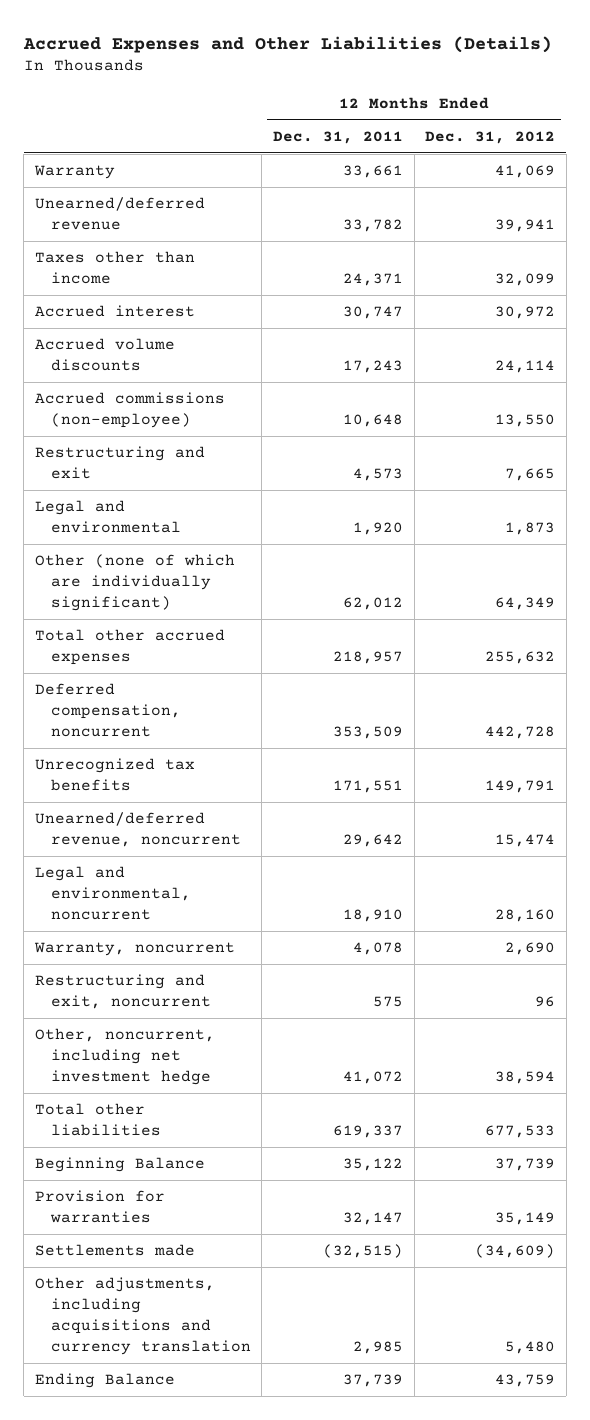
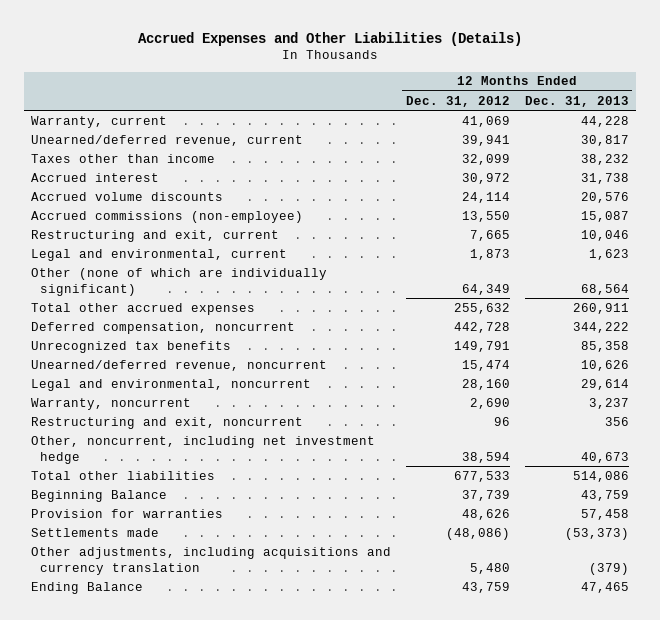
[272,130,403,144] Dec. 31, 2011 -> none
none -> [524,95,629,107] Dec. 31, 2013
[33,165,115,180] Warranty -> [30,115,167,128] Warranty, current
[34,197,205,231] Unearned/deferred revenue -> [30,134,303,146] Unearned/deferred revenue, current
[34,446,205,480] Restructuring and exit -> [30,229,279,242] Restructuring and exit, current
[34,500,181,534] Legal and environmental -> [30,248,287,261] Legal and environmental, current
[495,1212,556,1226] 35,149 -> [461,508,510,520] 48,626
[475,1244,556,1259] (34,609) -> [445,527,510,540] (48,086)

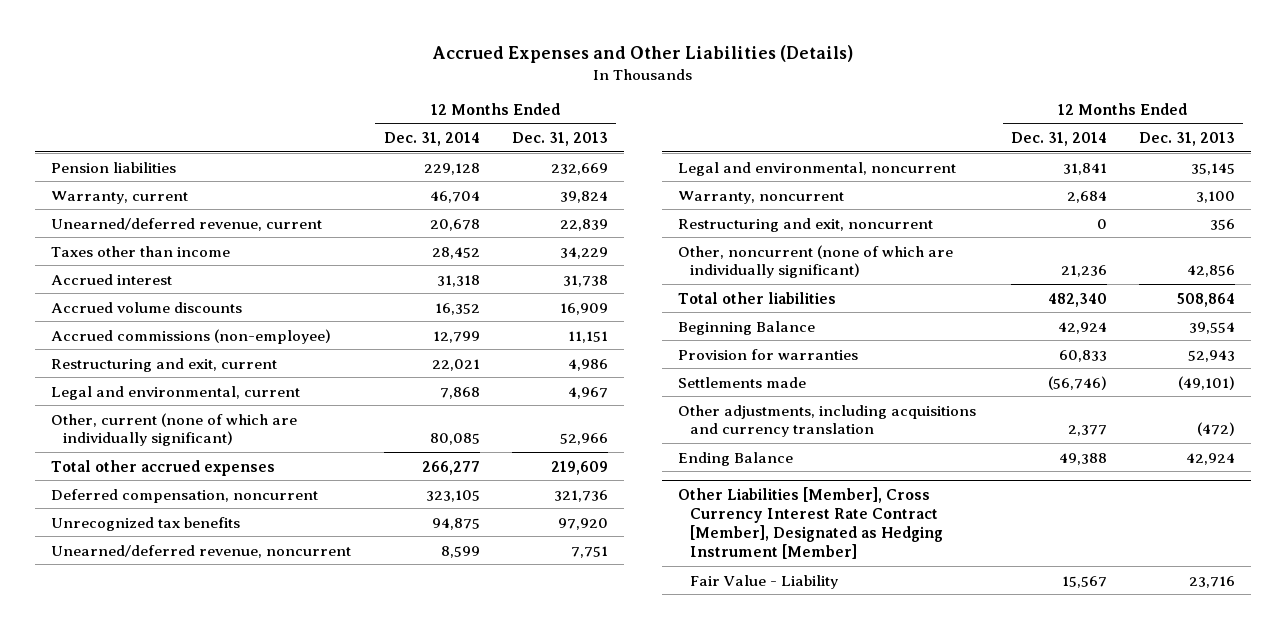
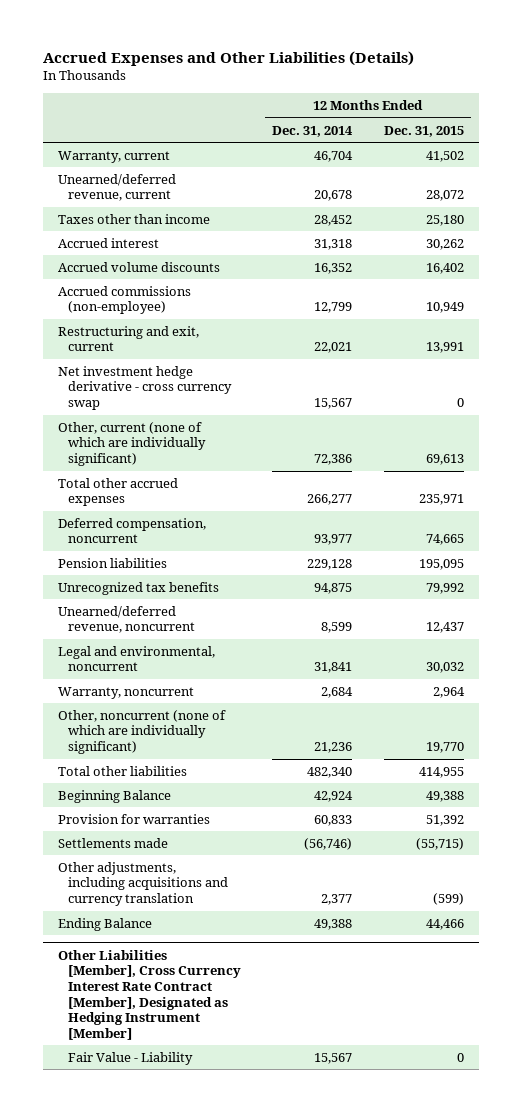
[511,131,608,146] Dec. 31, 2013 -> none
none -> [383,125,464,137] Dec. 31, 2015
[51,385,301,400] Legal and environmental, current -> none
none -> [58,365,233,411] Net investment hedge derivative - cross currency swap
[429,433,480,446] 80,085 -> [314,454,353,466] 72,386
[425,489,480,502] 323,105 -> [314,534,353,546] 93,977
[51,161,177,173] Pension liabilities -> [58,557,168,568] Pension liabilities
[678,217,934,232] Restructuring and exit, noncurrent -> none

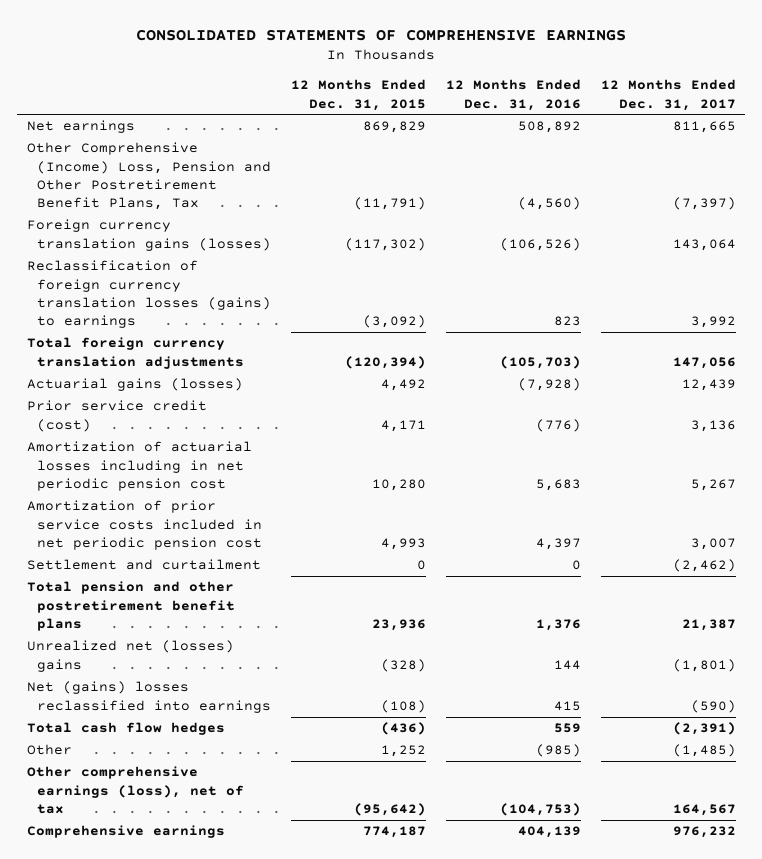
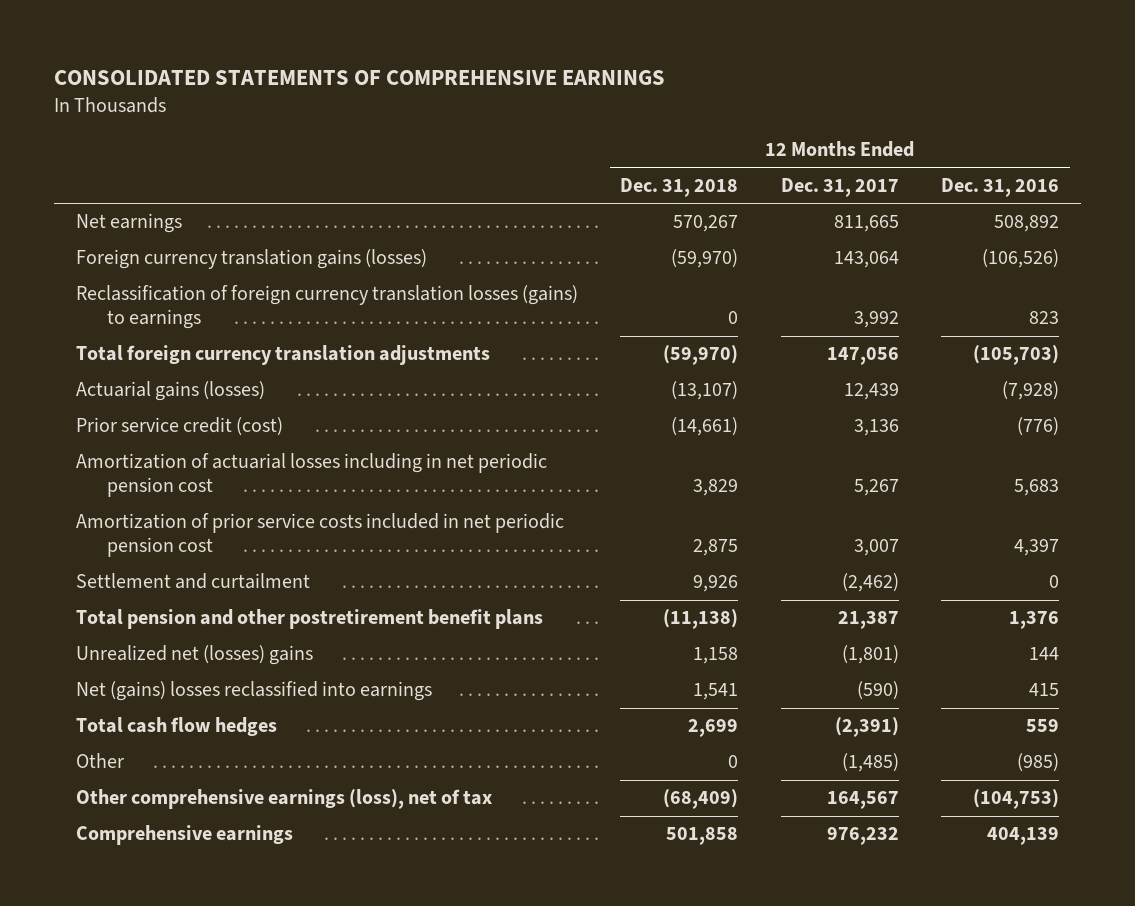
[290,79,426,111] 12 Months Ended Dec. 31, 2015 -> none
none -> [620,177,739,197] Dec. 31, 2018
[26,142,272,211] Other Comprehensive (Income) Loss, Pension and Other Postretirement Benefit Plans, Tax -> none

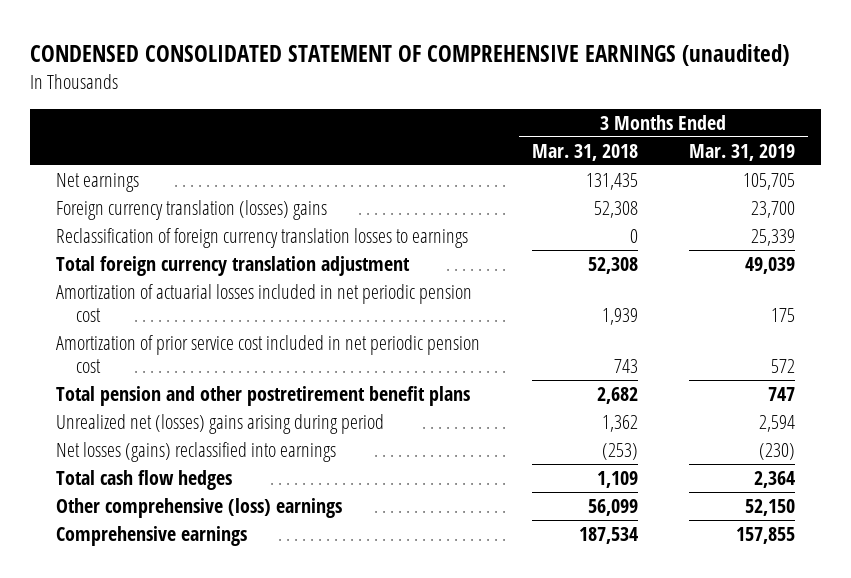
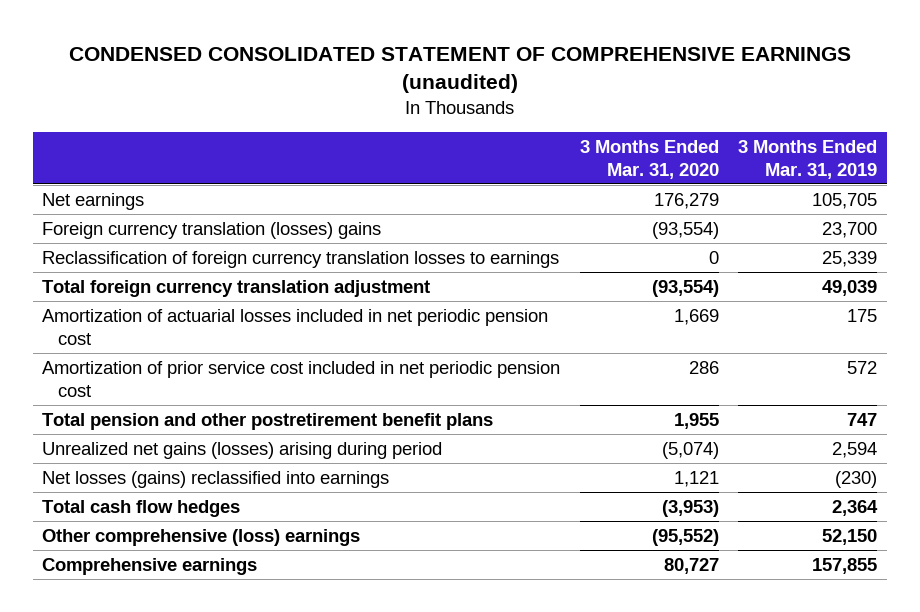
[531,143,638,161] Mar. 31, 2018 -> none
none -> [579,139,719,179] 3 Months Ended Mar. 31, 2020
[56,414,385,435] Unrealized net (losses) gains arising during period -> [42,441,443,459] Unrealized net gains (losses) arising during period

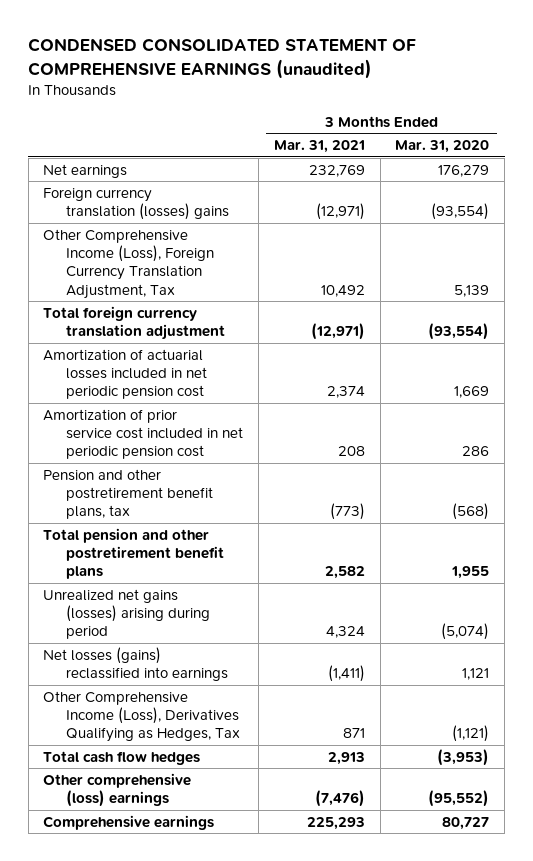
[738,139,878,179] 3 Months Ended Mar. 31, 2019 -> none
none -> [273,140,365,154] Mar. 31, 2021
[42,250,560,268] Reclassification of foreign currency translation losses to earnings -> none
none -> [43,228,215,299] Other Comprehensive Income (Loss), Foreign Currency Translation Adjustment, Tax
none -> [43,468,214,520] Pension and other postretirement benefit plans, tax
none -> [43,690,241,743] Other Comprehensive Income (Loss), Derivatives Qualifying as Hedges, Tax

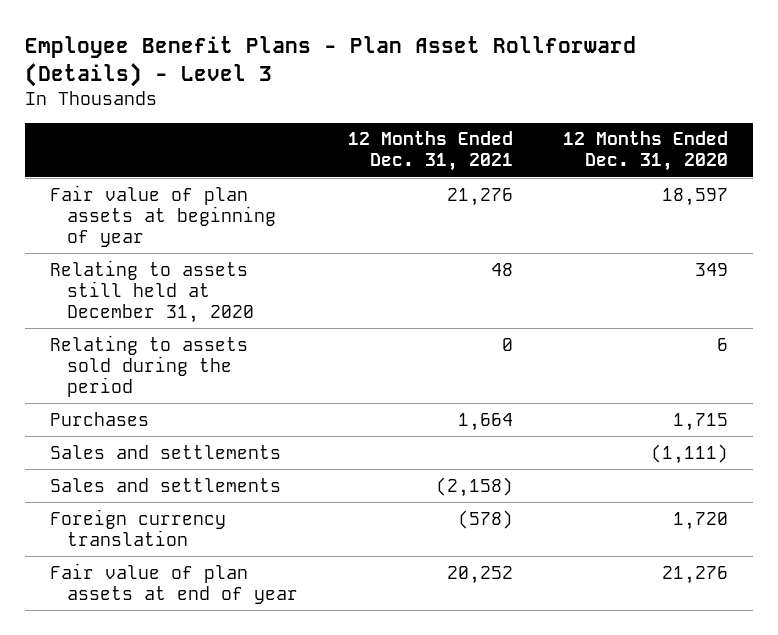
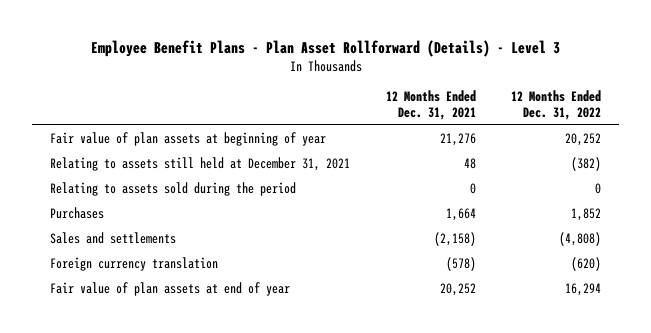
[562,131,728,172] 12 Months Ended Dec. 31, 2020 -> none
none -> [511,90,602,120] 12 Months Ended Dec. 31, 2022
[49,259,254,323] Relating to assets still held at December 31, 2020 -> [49,157,350,172] Relating to assets still held at December 31, 2021
[49,444,281,459] Sales and settlements -> none

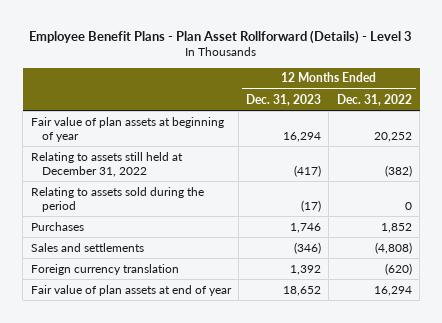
[385,90,476,120] 12 Months Ended Dec. 31, 2021 -> none
none -> [246,93,322,106] Dec. 31, 2023
[49,157,350,172] Relating to assets still held at December 31, 2021 -> [30,151,183,177] Relating to assets still held at December 31, 2022

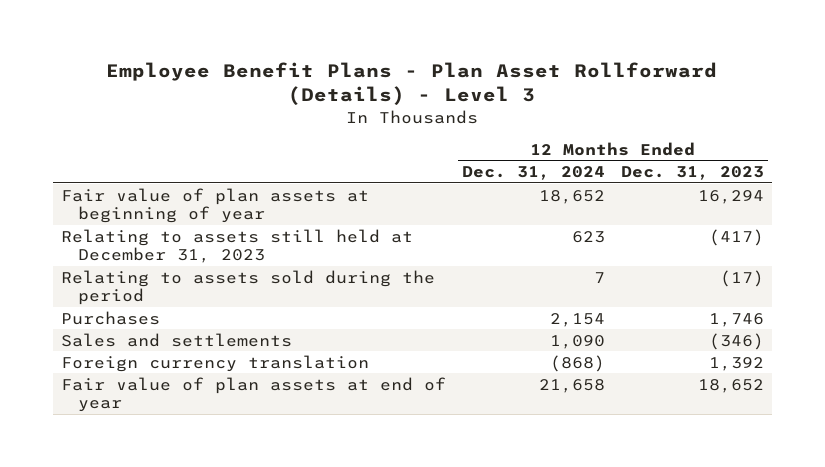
[336,93,412,106] Dec. 31, 2022 -> none
none -> [461,166,605,181] Dec. 31, 2024
[30,151,183,177] Relating to assets still held at December 31, 2022 -> [60,228,413,264] Relating to assets still held at December 31, 2023

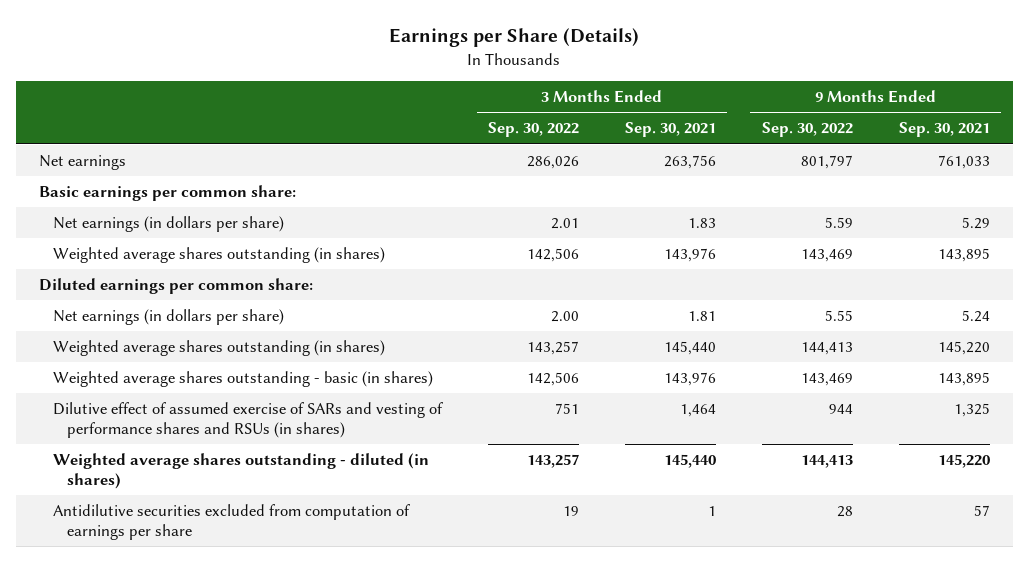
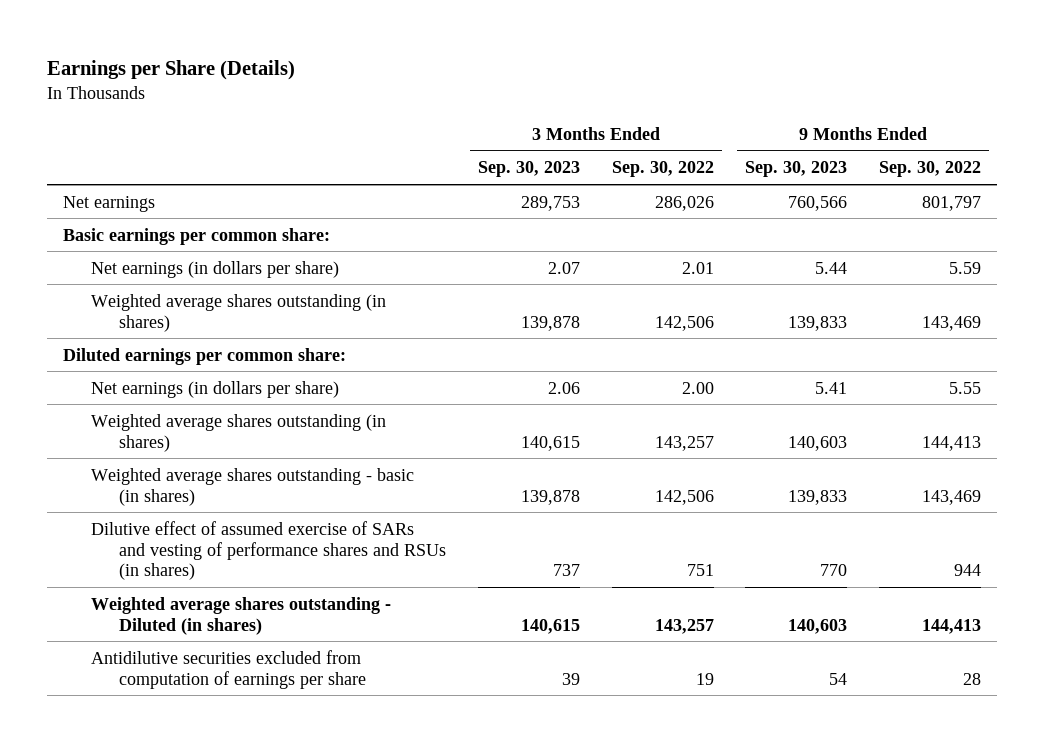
[624,122,716,138] Sep. 30, 2021 -> none
[898,122,990,138] Sep. 30, 2021 -> none
none -> [478,161,581,178] Sep. 30, 2023
none -> [745,161,848,178] Sep. 30, 2023
[53,452,430,490] Weighted average shares outstanding - diluted (in shares) -> [91,596,392,635] Weighted average shares outstanding - Diluted (in shares)

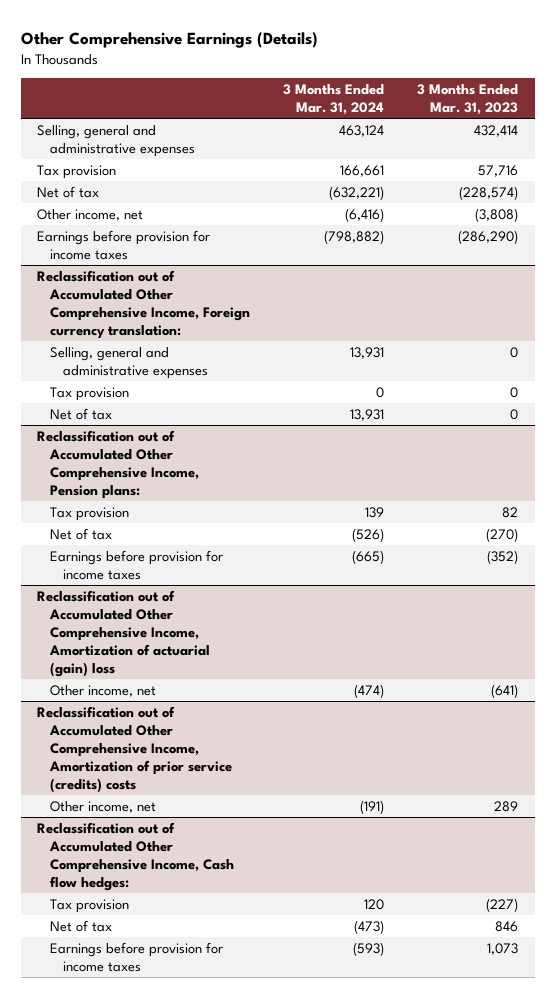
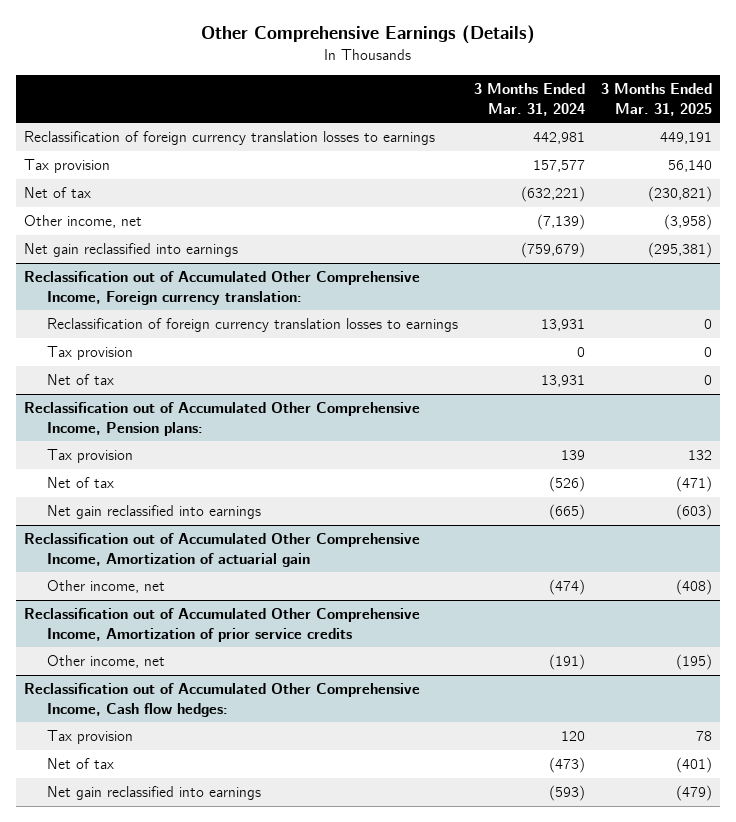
[417,84,519,116] 3 Months Ended Mar. 31, 2023 -> none
none -> [601,83,713,116] 3 Months Ended Mar. 31, 2025
[37,124,196,157] Selling, general and administrative expenses -> none
none -> [23,131,435,146] Reclassification of foreign currency translation losses to earnings
[340,164,385,177] 166,661 -> [533,160,586,173] 157,577
[37,229,211,260] Earnings before provision for income taxes -> none
[345,207,385,222] (6,416) -> [537,214,586,231] (7,139)
none -> [23,243,238,258] Net gain reclassified into earnings
[50,346,208,379] Selling, general and administrative expenses -> [47,318,459,333] Reclassification of foreign currency translation losses to earnings
[50,549,224,580] Earnings before provision for income taxes -> [47,505,262,520] Net gain reclassified into earnings
[37,589,211,678] Reclassification out of Accumulated Other Comprehensive Income, Amortization of actuarial (gain) loss -> [23,533,420,567] Reclassification out of Accumulated Other Comprehensive Income, Amortization of actuarial gain
[37,705,233,794] Reclassification out of Accumulated Other Comprehensive Income, Amortization of prior service (credits) costs -> [23,608,420,642] Reclassification out of Accumulated Other Comprehensive Income, Amortization of prior service credits
[50,941,224,972] Earnings before provision for income taxes -> [47,786,262,801] Net gain reclassified into earnings

